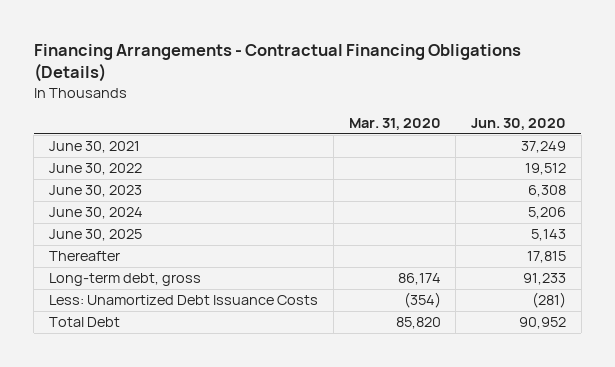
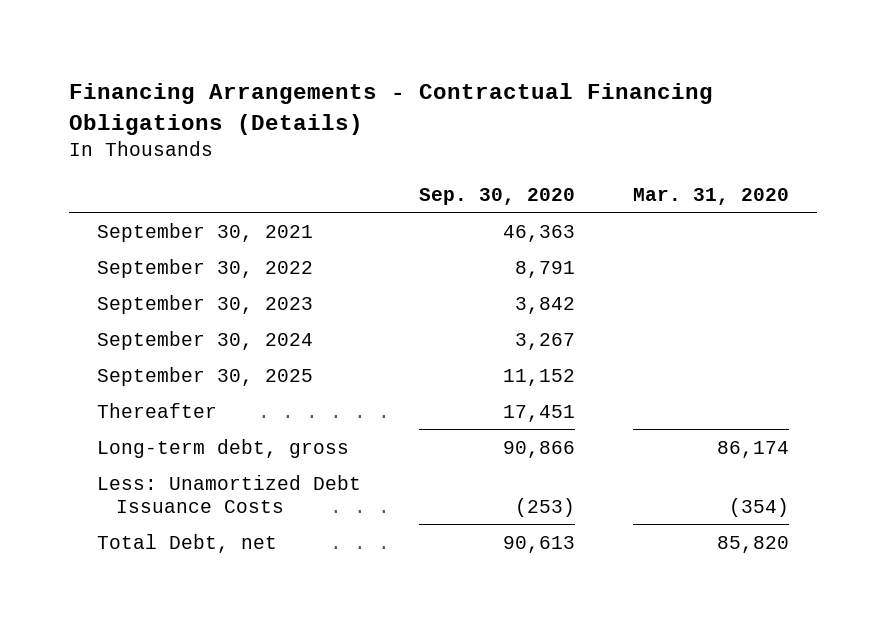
[471,117,567,130] Jun. 30, 2020 -> none
none -> [418,187,575,205] Sep. 30, 2020
[49,141,141,154] June 30, 2021 -> none
[49,163,143,176] June 30, 2022 -> [97,222,314,242] September 30, 2021
[49,185,143,198] June 30, 2023 -> [97,258,314,278] September 30, 2022
[49,207,144,220] June 30, 2024 -> [97,294,314,314] September 30, 2023
[49,229,143,242] June 30, 2025 -> [97,330,314,350] September 30, 2024
none -> [97,366,314,386] September 30, 2025
[49,317,121,328] Total Debt -> [97,533,278,553] Total Debt, net

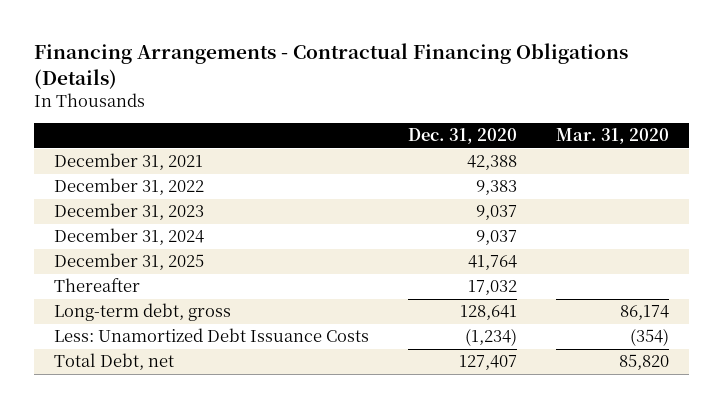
[418,187,575,205] Sep. 30, 2020 -> none
none -> [407,128,517,145] Dec. 31, 2020
[97,222,314,242] September 30, 2021 -> [53,153,203,171] December 31, 2021
[97,258,314,278] September 30, 2022 -> [53,178,204,196] December 31, 2022
[97,294,314,314] September 30, 2023 -> [53,203,204,221] December 31, 2023
[97,330,314,350] September 30, 2024 -> [53,228,204,246] December 31, 2024
[97,366,314,386] September 30, 2025 -> [53,253,204,271] December 31, 2025

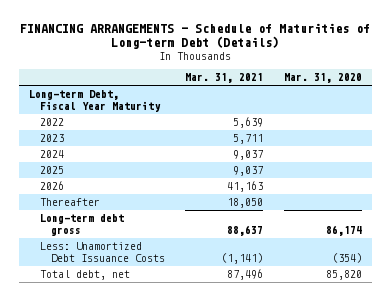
[33,43,628,89] Financing Arrangements - Contractual Financing Obligations (Details) -> [20,22,371,50] FINANCING ARRANGEMENTS - Schedule of Maturities of Long-term Debt (Details)
[407,128,517,145] Dec. 31, 2020 -> none
none -> [185,73,264,84] Mar. 31, 2021
none -> [28,90,161,112] Long-term Debt, Fiscal Year Maturity
[53,153,203,171] December 31, 2021 -> [39,118,64,127] 2022
[53,178,204,196] December 31, 2022 -> [39,134,64,143] 2023
[53,203,204,221] December 31, 2023 -> [39,150,64,159] 2024
[53,228,204,246] December 31, 2024 -> [39,166,64,175] 2025
[53,253,204,271] December 31, 2025 -> [39,181,64,191] 2026
[53,303,231,322] Long-term debt, gross -> [39,214,124,236] Long-term debt gross
[53,353,174,371] Total Debt, net -> [39,270,130,281] Total debt, net

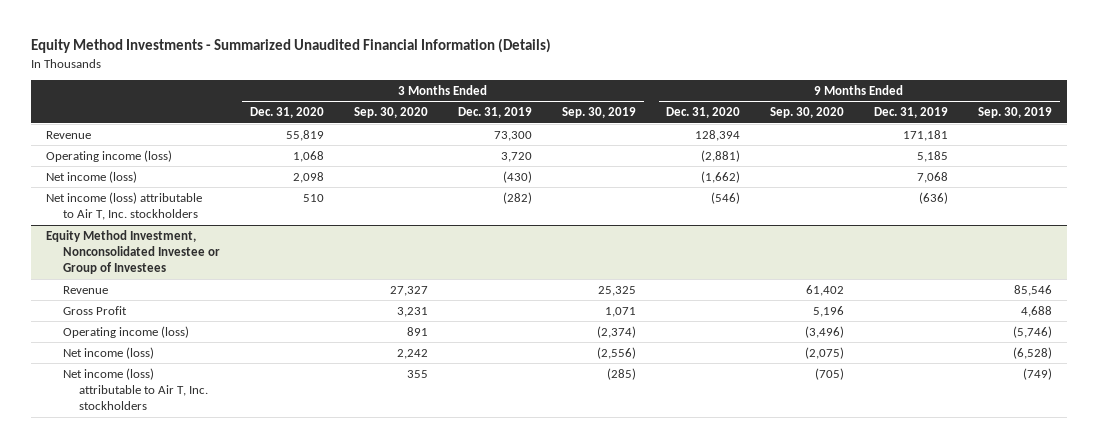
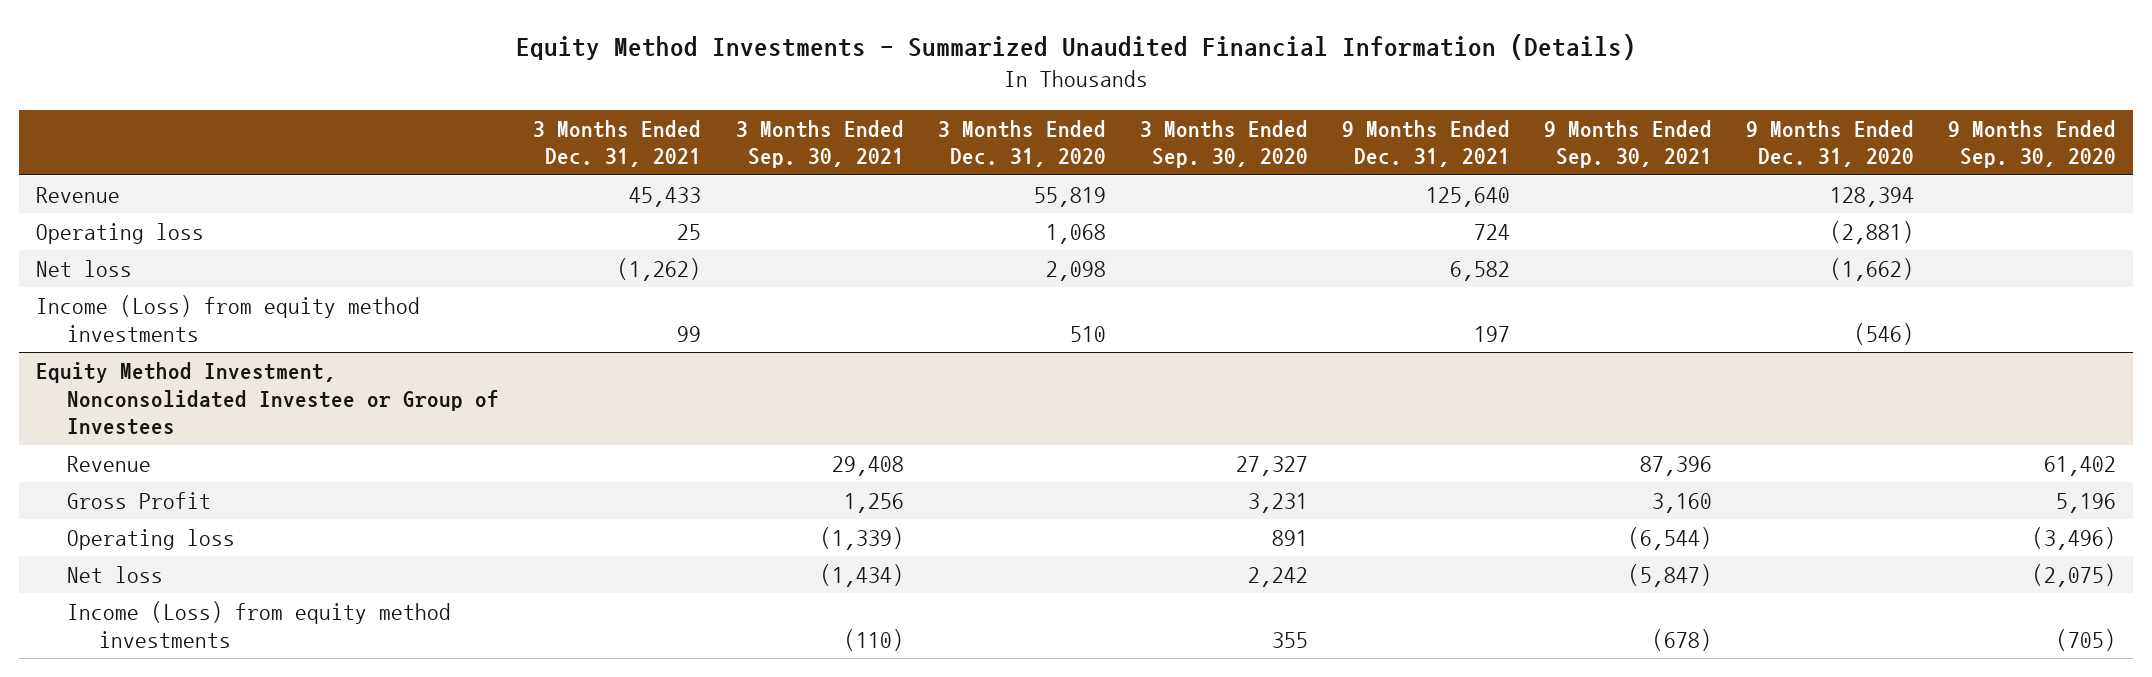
[457,107,532,119] Dec. 31, 2019 -> none
[561,107,636,119] Sep. 30, 2019 -> none
[874,107,949,119] Dec. 31, 2019 -> none
[978,107,1053,119] Sep. 30, 2019 -> none
none -> [533,119,702,168] 3 Months Ended Dec. 31, 2021
none -> [735,119,904,169] 3 Months Ended Sep. 30, 2021
none -> [1341,119,1510,168] 9 Months Ended Dec. 31, 2021
none -> [1543,119,1712,169] 9 Months Ended Sep. 30, 2021
[45,149,172,162] Operating income (loss) -> [36,223,205,245] Operating loss
[45,170,137,183] Net income (loss) -> [36,260,133,278] Net loss
[45,191,202,221] Net income (loss) attributable to Air T, Inc. stockholders -> [36,295,421,342] Income (Loss) from equity method investments
[62,325,189,338] Operating income (loss) -> [67,529,236,551] Operating loss
[62,346,154,359] Net income (loss) -> [67,566,164,584] Net loss
[62,367,209,411] Net income (loss) attributable to Air T, Inc. stockholders -> [67,601,452,648] Income (Loss) from equity method investments

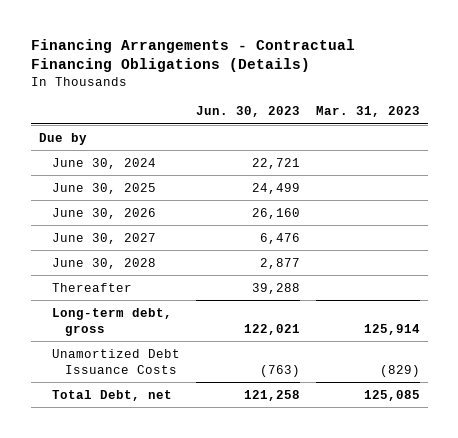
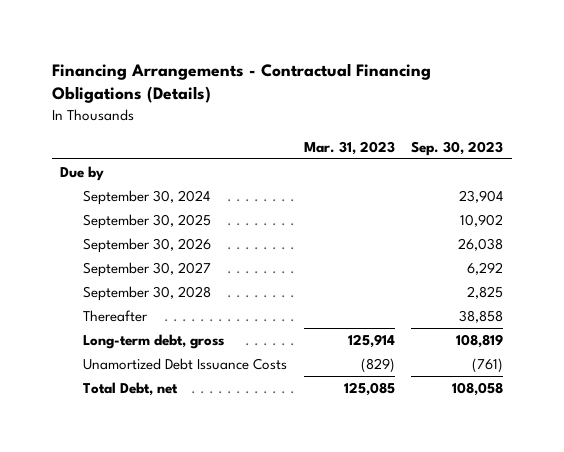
[195,106,300,118] Jun. 30, 2023 -> none
none -> [411,140,504,156] Sep. 30, 2023
[51,157,156,169] June 30, 2024 -> [82,189,210,205] September 30, 2024
[51,182,156,194] June 30, 2025 -> [82,213,211,229] September 30, 2025
[51,207,156,219] June 30, 2026 -> [82,237,211,253] September 30, 2026
[51,232,156,244] June 30, 2027 -> [82,261,211,277] September 30, 2027
[51,257,156,269] June 30, 2028 -> [82,285,211,301] September 30, 2028

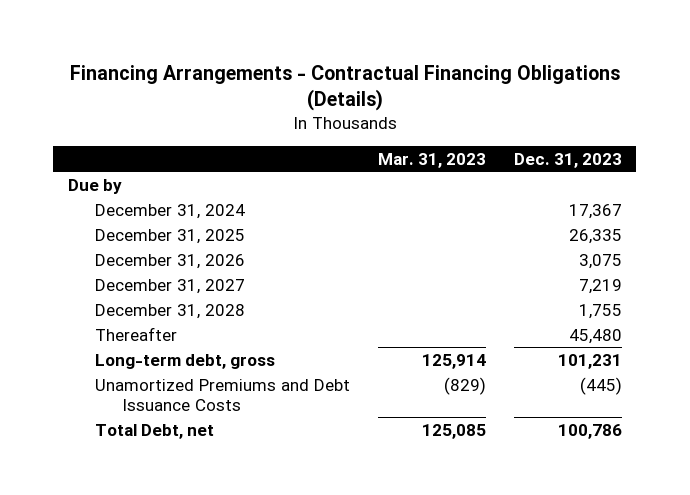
[411,140,504,156] Sep. 30, 2023 -> none
none -> [514,153,623,169] Dec. 31, 2023
[82,189,210,205] September 30, 2024 -> [94,203,245,219] December 31, 2024
[82,213,211,229] September 30, 2025 -> [94,228,245,244] December 31, 2025
[82,237,211,253] September 30, 2026 -> [94,253,245,269] December 31, 2026
[82,261,211,277] September 30, 2027 -> [94,278,245,294] December 31, 2027
[82,285,211,301] September 30, 2028 -> [94,303,245,319] December 31, 2028
[82,357,287,370] Unamortized Debt Issuance Costs -> [94,378,350,411] Unamortized Premiums and Debt Issuance Costs

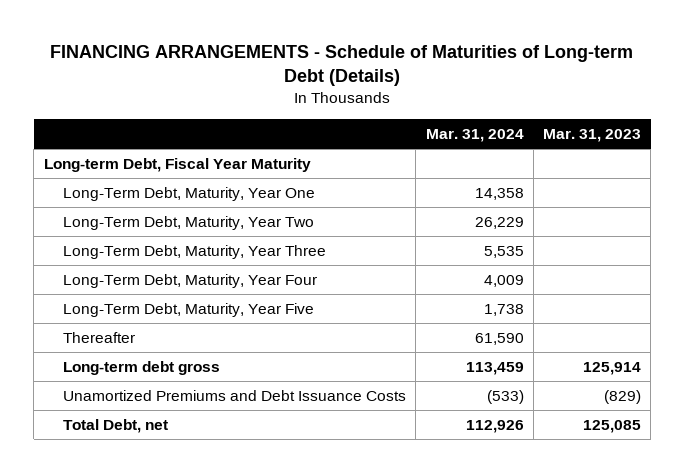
[69,64,620,112] Financing Arrangements - Contractual Financing Obligations (Details) -> [50,45,634,87] FINANCING ARRANGEMENTS - Schedule of Maturities of Long-term Debt (Details)
[514,153,623,169] Dec. 31, 2023 -> none
none -> [425,128,524,142] Mar. 31, 2024
[94,203,245,219] December 31, 2024 -> none
[67,178,122,194] Due by -> [43,158,311,173] Long-term Debt, Fiscal Year Maturity
[94,228,245,244] December 31, 2025 -> [63,187,316,202] Long-Term Debt, Maturity, Year One
[94,253,245,269] December 31, 2026 -> [63,216,315,231] Long-Term Debt, Maturity, Year Two
[94,278,245,294] December 31, 2027 -> [63,245,327,260] Long-Term Debt, Maturity, Year Three
[94,303,245,319] December 31, 2028 -> [63,274,318,289] Long-Term Debt, Maturity, Year Four
none -> [63,303,315,318] Long-Term Debt, Maturity, Year Five
[94,353,275,369] Long-term debt, gross -> [63,361,221,376] Long-term debt gross

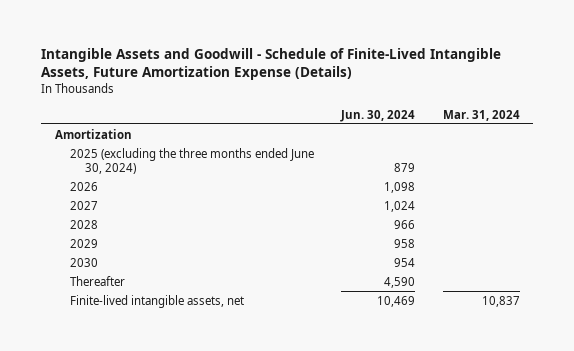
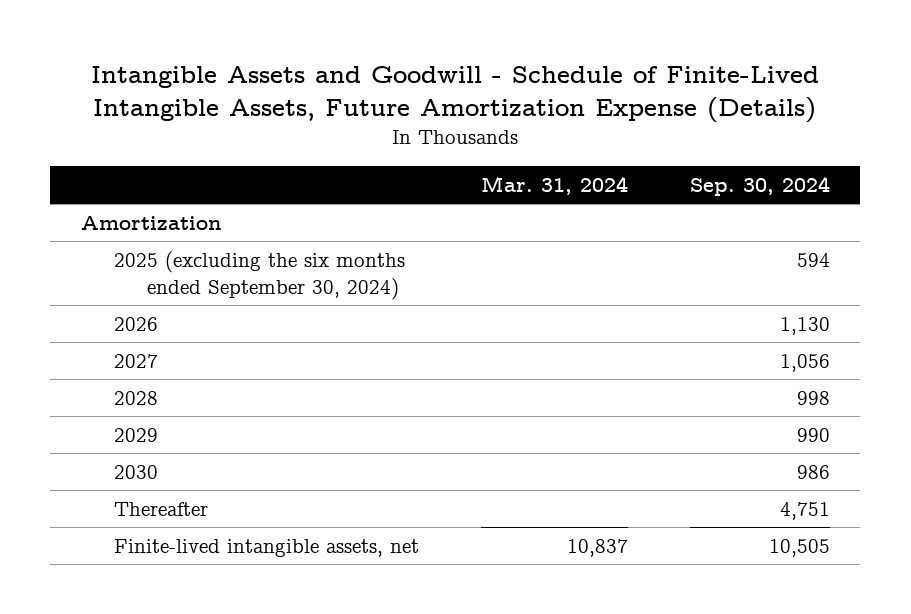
[340,109,416,122] Jun. 30, 2024 -> none
none -> [689,175,830,196] Sep. 30, 2024
[69,147,314,175] 2025 (excluding the three months ended June 30, 2024) -> [114,250,406,301] 2025 (excluding the six months ended September 30, 2024)

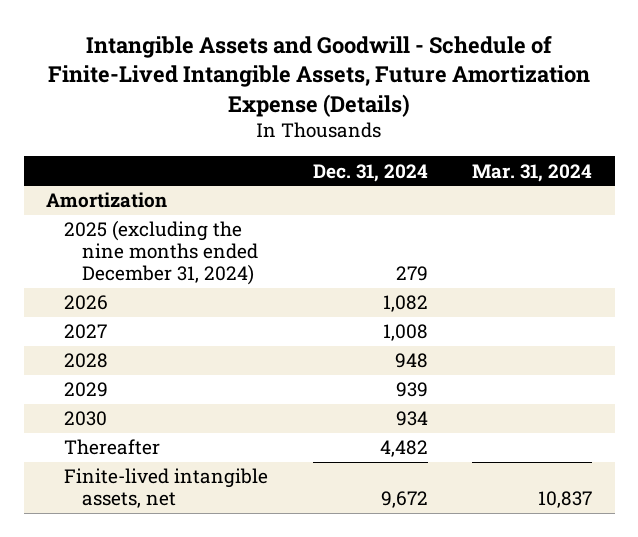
[689,175,830,196] Sep. 30, 2024 -> none
none -> [312,163,428,182] Dec. 31, 2024
[114,250,406,301] 2025 (excluding the six months ended September 30, 2024) -> [64,220,259,286] 2025 (excluding the nine months ended December 31, 2024)

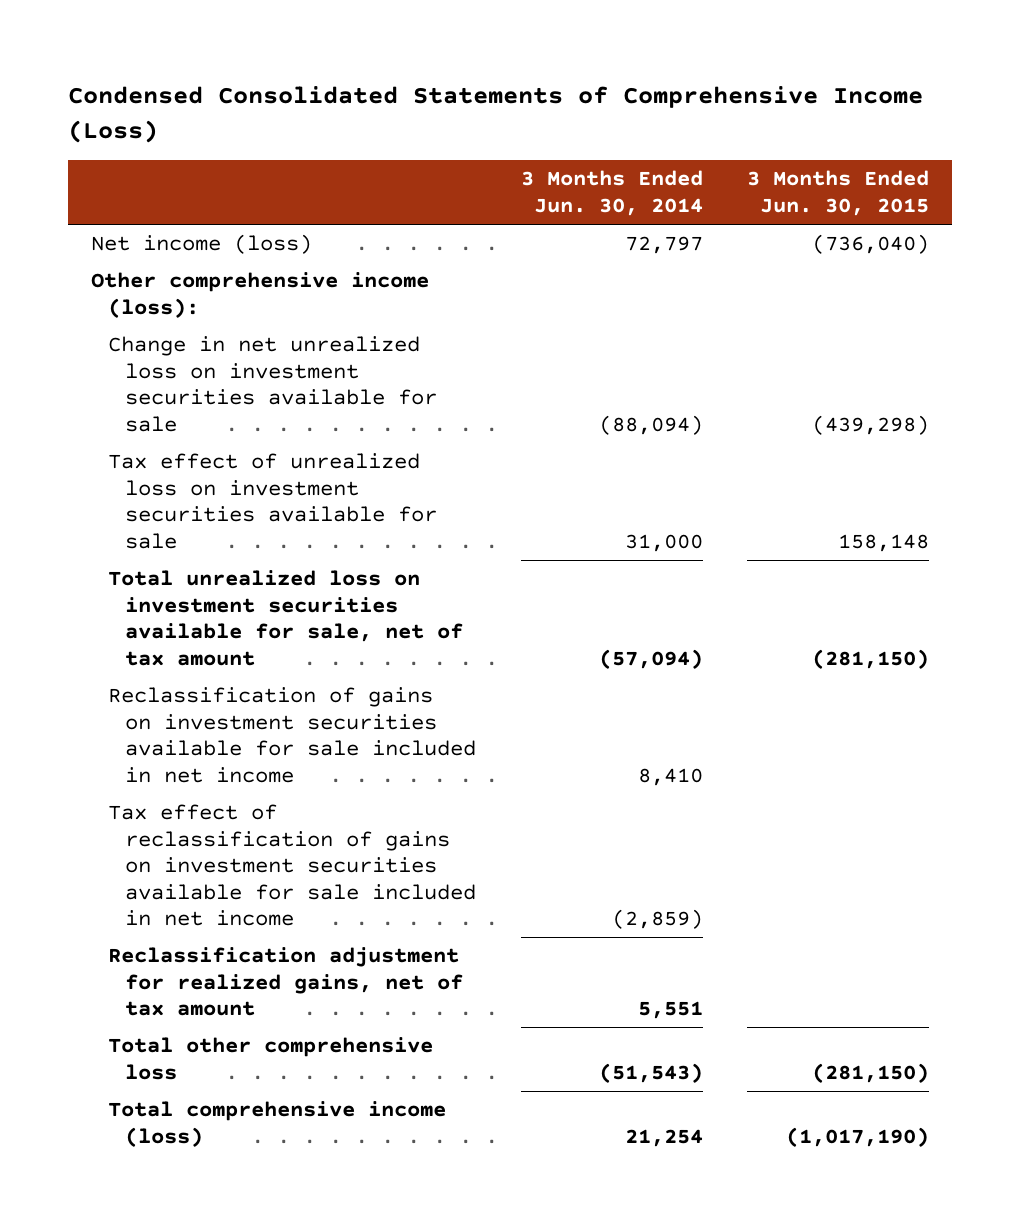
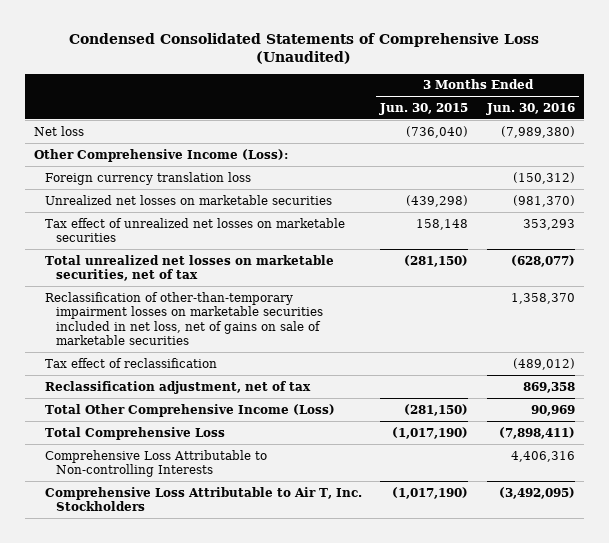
[68,86,924,143] Condensed Consolidated Statements of Comprehensive Income (Loss) -> [69,32,540,64] Condensed Consolidated Statements of Comprehensive Loss (Unaudited)
[520,170,703,216] 3 Months Ended Jun. 30, 2014 -> none
none -> [485,102,575,115] Jun. 30, 2016
[90,234,312,255] Net income (loss) -> [34,125,85,136] Net loss
[90,272,429,318] Other comprehensive income (loss): -> [34,148,289,162] Other Comprehensive Income (Loss):
none -> [45,171,252,185] Foreign currency translation loss
[107,336,437,432] Change in net unrealized loss on investment securities available for sale -> [45,194,333,205] Unrealized net losses on marketable securities
[107,453,437,549] Tax effect of unrealized loss on investment securities available for sale -> [45,217,346,243] Tax effect of unrealized net losses on marketable securities
[107,570,463,666] Total unrealized loss on investment securities available for sale, net of tax amount -> [45,254,335,282] Total unrealized net losses on marketable securities, net of tax
[107,687,476,783] Reclassification of gains on investment securities available for sale included in net income -> [45,291,324,346] Reclassification of other-than-temporary impairment losses on marketable securities included in net loss, net of gains on sale of marketable securities
[107,804,476,927] Tax effect of reclassification of gains on investment securities available for sale included in net income -> [45,357,218,368] Tax effect of reclassification
[107,947,463,1017] Reclassification adjustment for realized gains, net of tax amount -> [45,380,312,394] Reclassification adjustment, net of tax
[107,1037,433,1080] Total other comprehensive loss -> [45,403,336,417] Total Other Comprehensive Income (Loss)
none -> [45,426,226,440] Total Comprehensive Loss
none -> [45,449,268,478] Comprehensive Loss Attributable to Non-controlling Interests
[107,1101,446,1147] Total comprehensive income (loss) -> [45,486,363,512] Comprehensive Loss Attributable to Air T, Inc. Stockholders

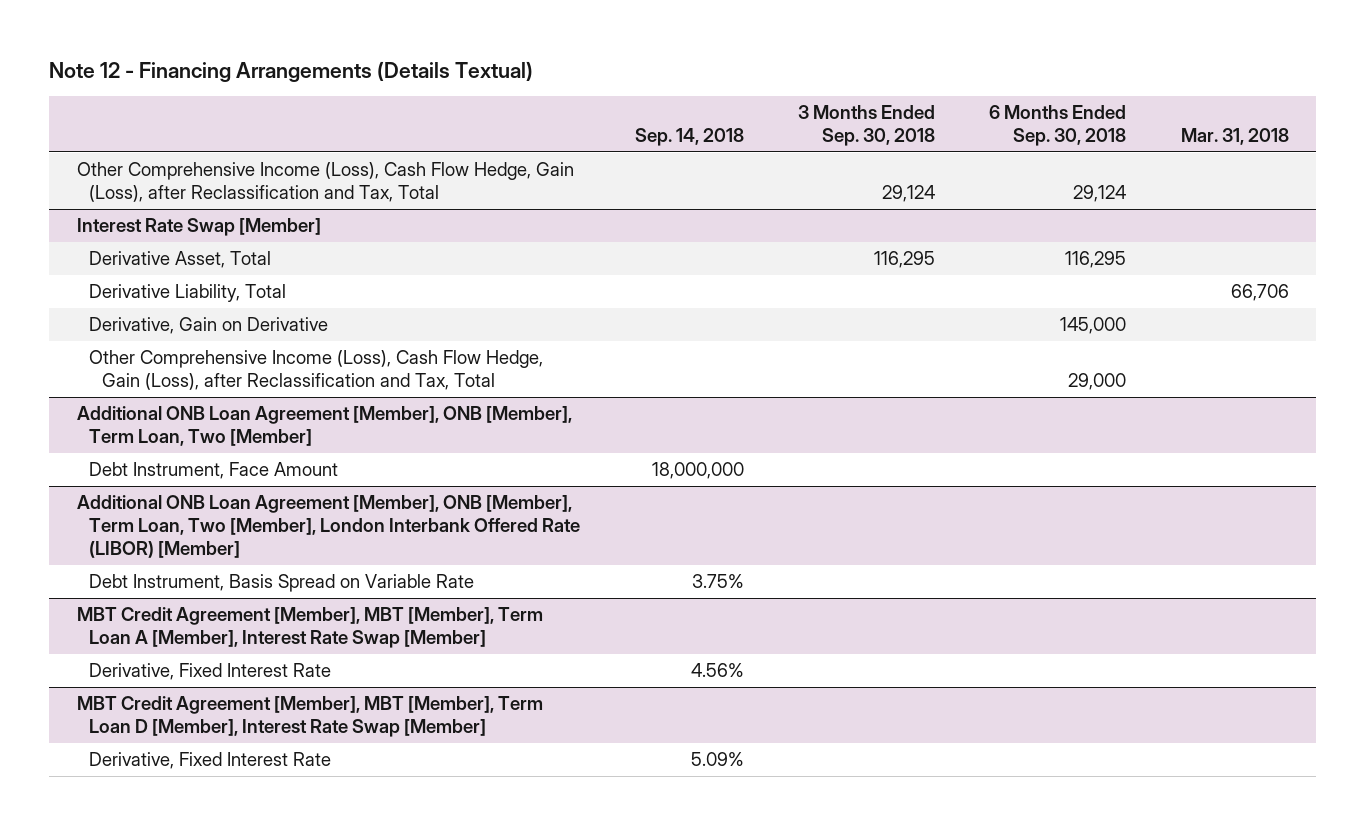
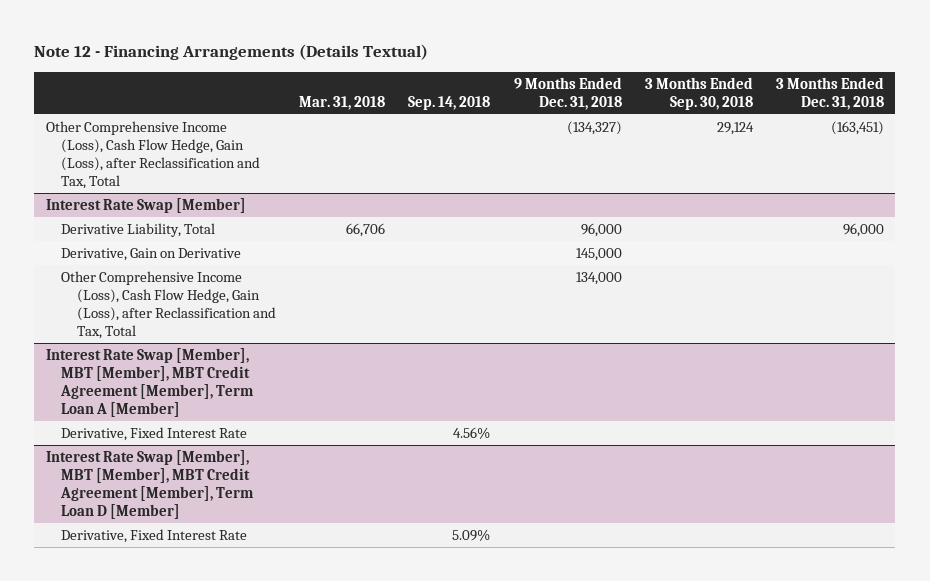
[989,105,1127,147] 6 Months Ended Sep. 30, 2018 -> none
none -> [513,76,622,110] 9 Months Ended Dec. 31, 2018
none -> [775,76,884,110] 3 Months Ended Dec. 31, 2018
[89,251,272,269] Derivative Asset, Total -> none
[76,406,572,446] Additional ONB Loan Agreement [Member], ONB [Member], Term Loan, Two [Member] -> none
[89,462,339,480] Debt Instrument, Face Amount -> none
[76,495,581,558] Additional ONB Loan Agreement [Member], ONB [Member], Term Loan, Two [Member], London Interbank Offered Rate (LIBOR) [Member] -> none
[89,574,475,593] Debt Instrument, Basis Spread on Variable Rate -> none
[76,607,543,648] MBT Credit Agreement [Member], MBT [Member], Term Loan A [Member], Interest Rate Swap [Member] -> [45,347,255,418] Interest Rate Swap [Member], MBT [Member], MBT Credit Agreement [Member], Term Loan A [Member]
[76,696,543,737] MBT Credit Agreement [Member], MBT [Member], Term Loan D [Member], Interest Rate Swap [Member] -> [45,449,255,520] Interest Rate Swap [Member], MBT [Member], MBT Credit Agreement [Member], Term Loan D [Member]

